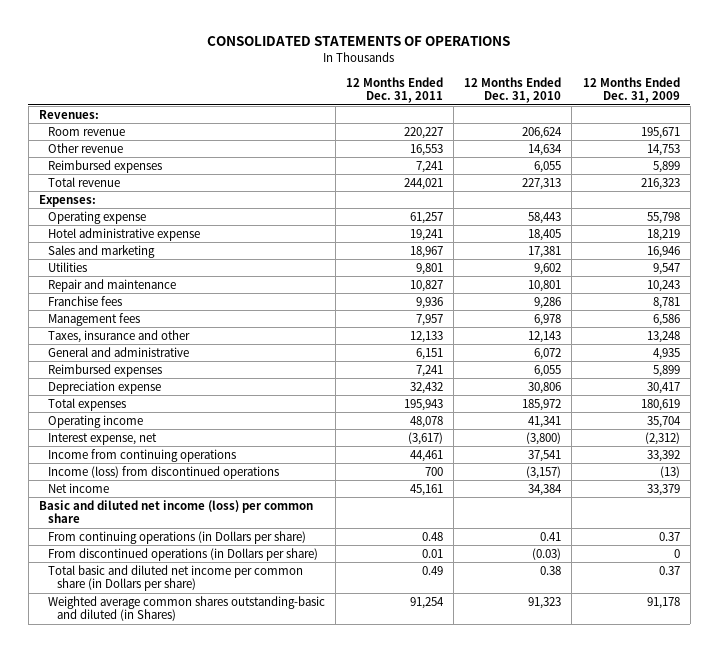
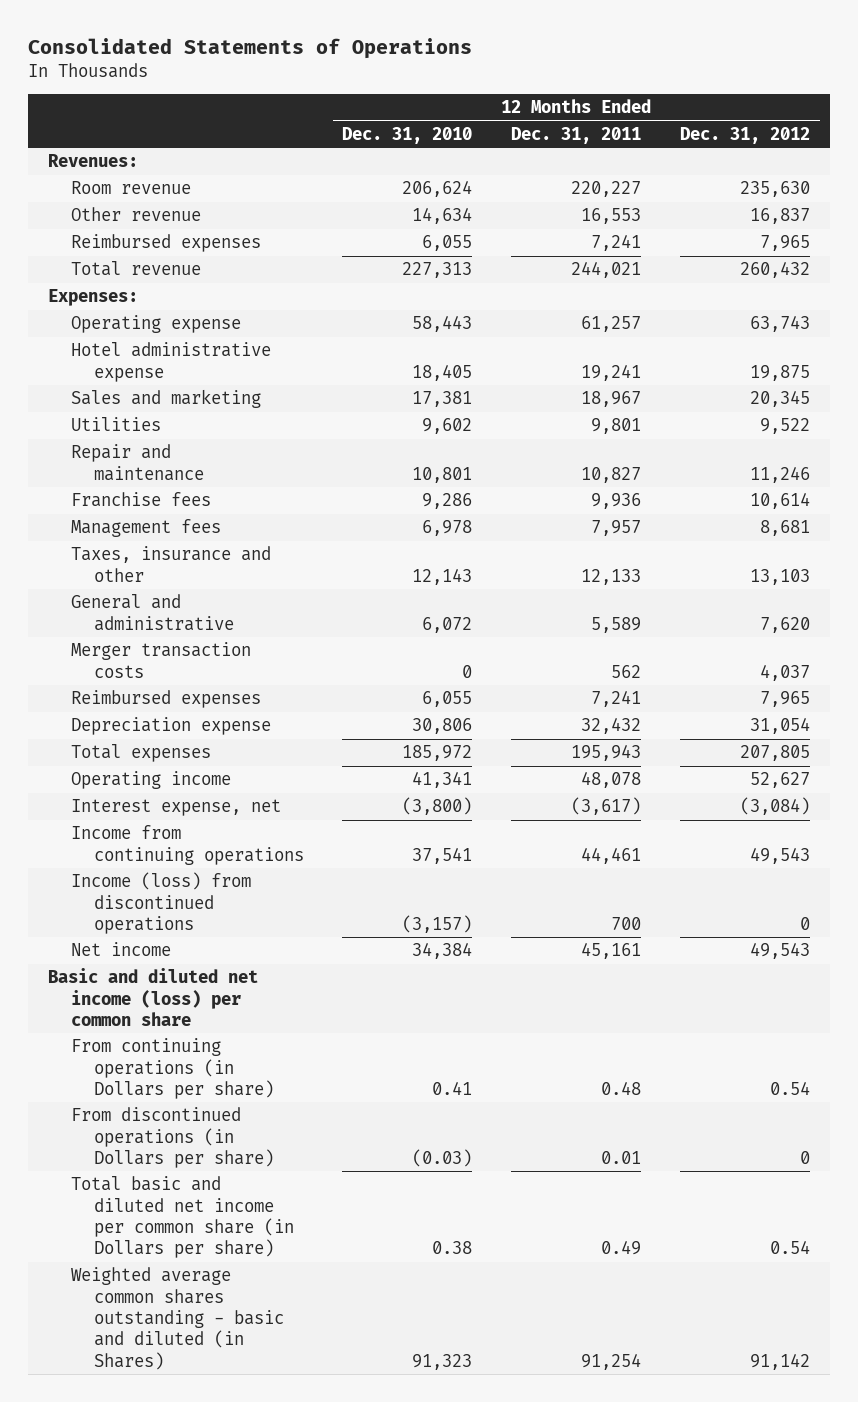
[207,36,511,47] CONSOLIDATED STATEMENTS OF OPERATIONS -> [28,38,473,60] Consolidated Statements of Operations
[582,76,680,104] 12 Months Ended Dec. 31, 2009 -> none
none -> [680,126,811,144] Dec. 31, 2012
[416,347,444,360] 6,151 -> [591,616,642,633] 5,589
none -> [70,642,251,678] Merger transaction costs
[47,595,325,622] Weighted average common shares outstanding-basic and diluted (in Shares) -> [70,1267,284,1370] Weighted average common shares outstanding - basic and diluted (in Shares)

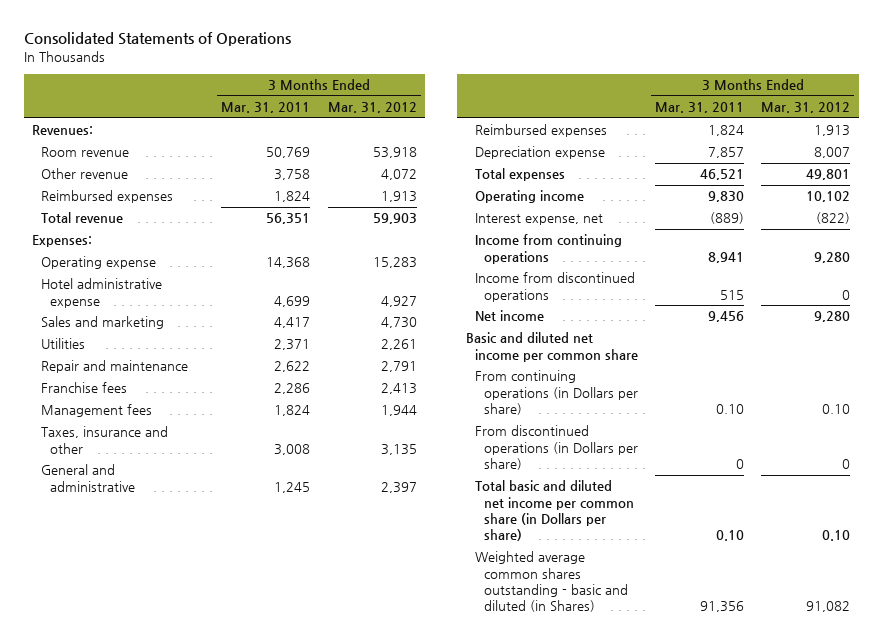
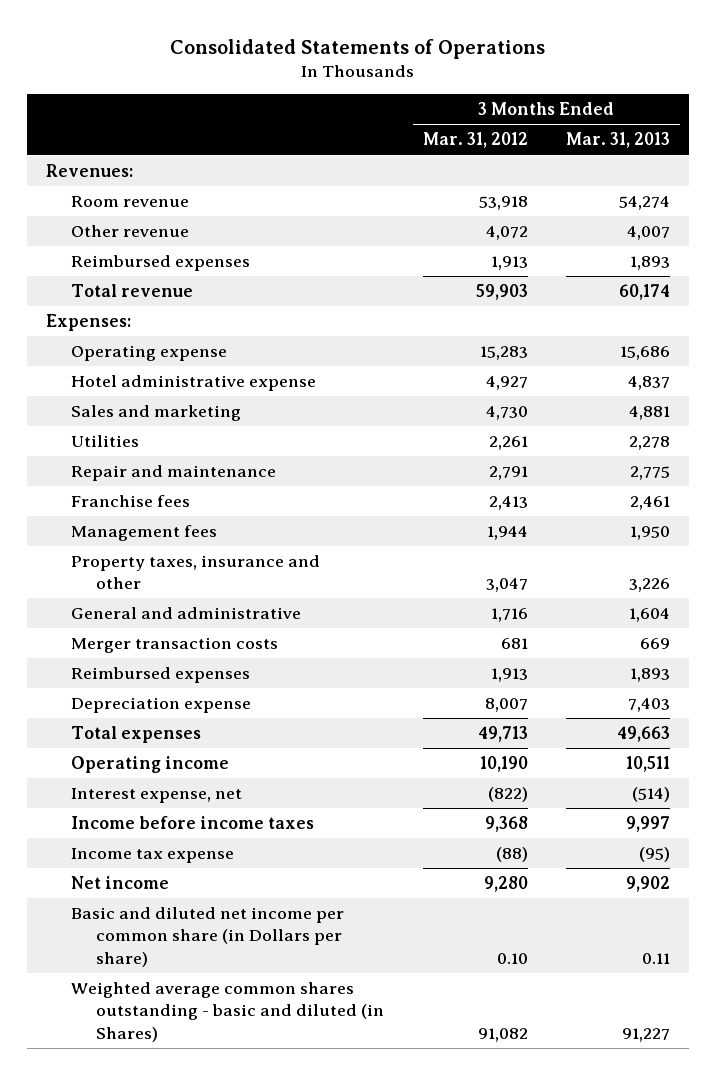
[221,102,311,114] Mar. 31, 2011 -> none
none -> [565,132,670,149] Mar. 31, 2013
[41,426,169,454] Taxes, insurance and other -> [71,555,321,590] Property taxes, insurance and other
[380,443,417,455] 3,135 -> [485,578,528,593] 3,047
[380,481,417,493] 2,397 -> [490,608,528,623] 1,716
none -> [71,637,279,654] Merger transaction costs
[806,169,851,181] 49,801 -> [477,726,528,743] 49,713
[806,191,851,203] 10,102 -> [479,756,528,773] 10,190
[474,234,622,264] Income from continuing operations -> none
[474,272,635,302] Income from discontinued operations -> none
none -> [71,816,315,830] Income before income taxes
none -> [71,848,235,864] Income tax expense
[465,332,638,362] Basic and diluted net income per common share -> none
[474,370,638,416] From continuing operations (in Dollars per share) -> none
[474,425,638,471] From discontinued operations (in Dollars per share) -> none
[474,480,634,542] Total basic and diluted net income per common share (in Dollars per share) -> [71,907,345,967] Basic and diluted net income per common share (in Dollars per share)

